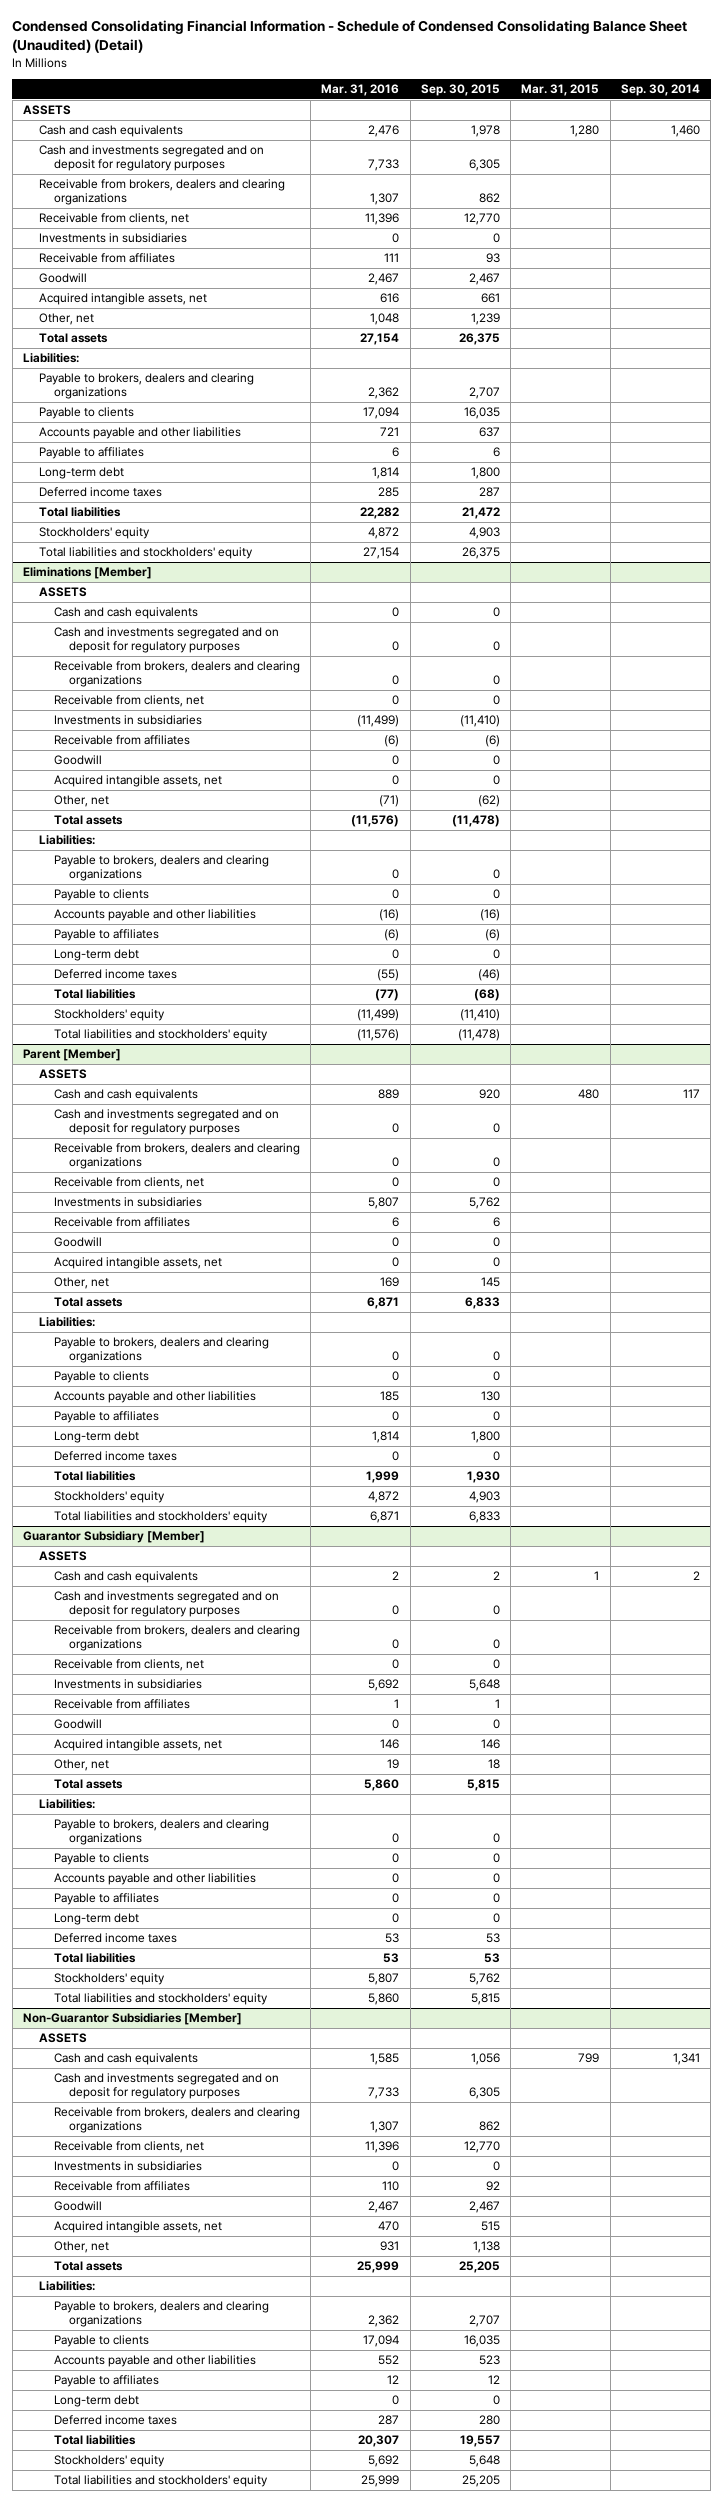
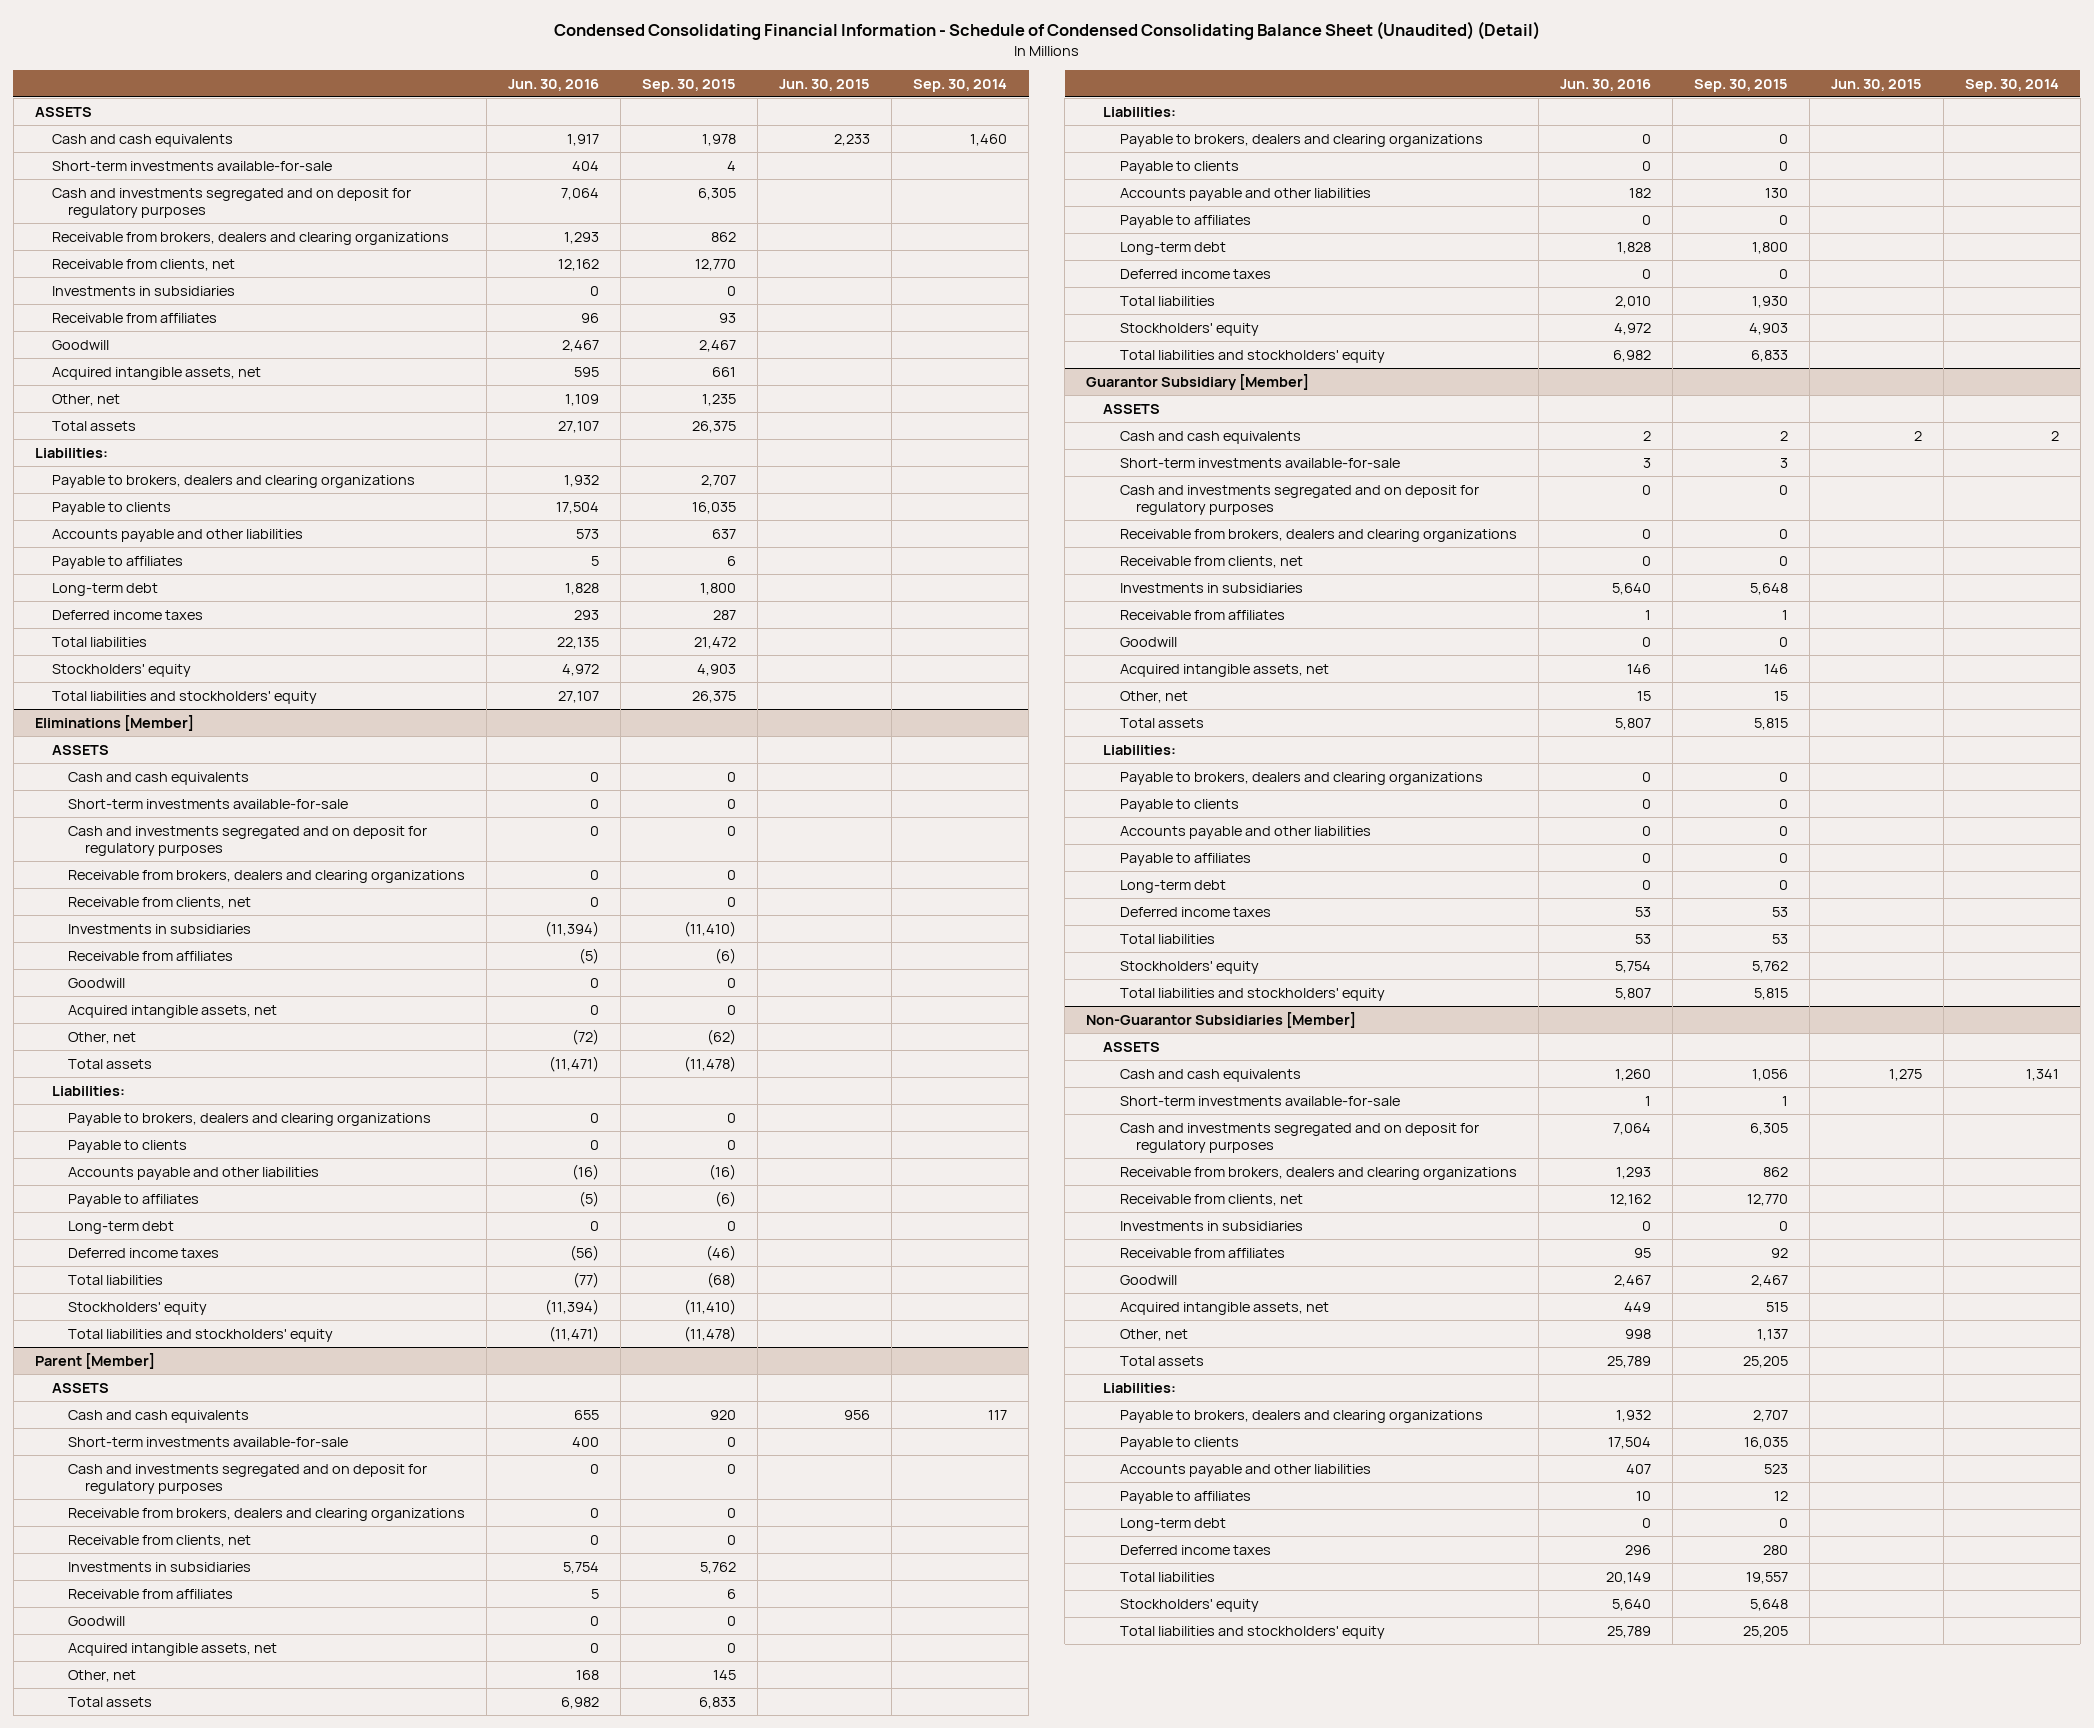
[321,84,400,97] Mar. 31, 2016 -> none
[521,84,600,97] Mar. 31, 2015 -> none
none -> [508,78,600,91] Jun. 30, 2016
none -> [779,78,871,91] Jun. 30, 2015
none -> [51,160,332,171] Short-term investments available-for-sale
[470,313,500,326] 1,239 -> [702,393,737,406] 1,235
none -> [68,798,349,809] Short-term investments available-for-sale
none -> [68,1436,349,1447] Short-term investments available-for-sale
none -> [1119,457,1400,468] Short-term investments available-for-sale
[487,1759,500,1770] 18 -> [1773,690,1788,701] 15
none -> [1119,1095,1400,1106] Short-term investments available-for-sale
[472,2241,500,2254] 1,138 -> [1756,1328,1788,1341] 1,137

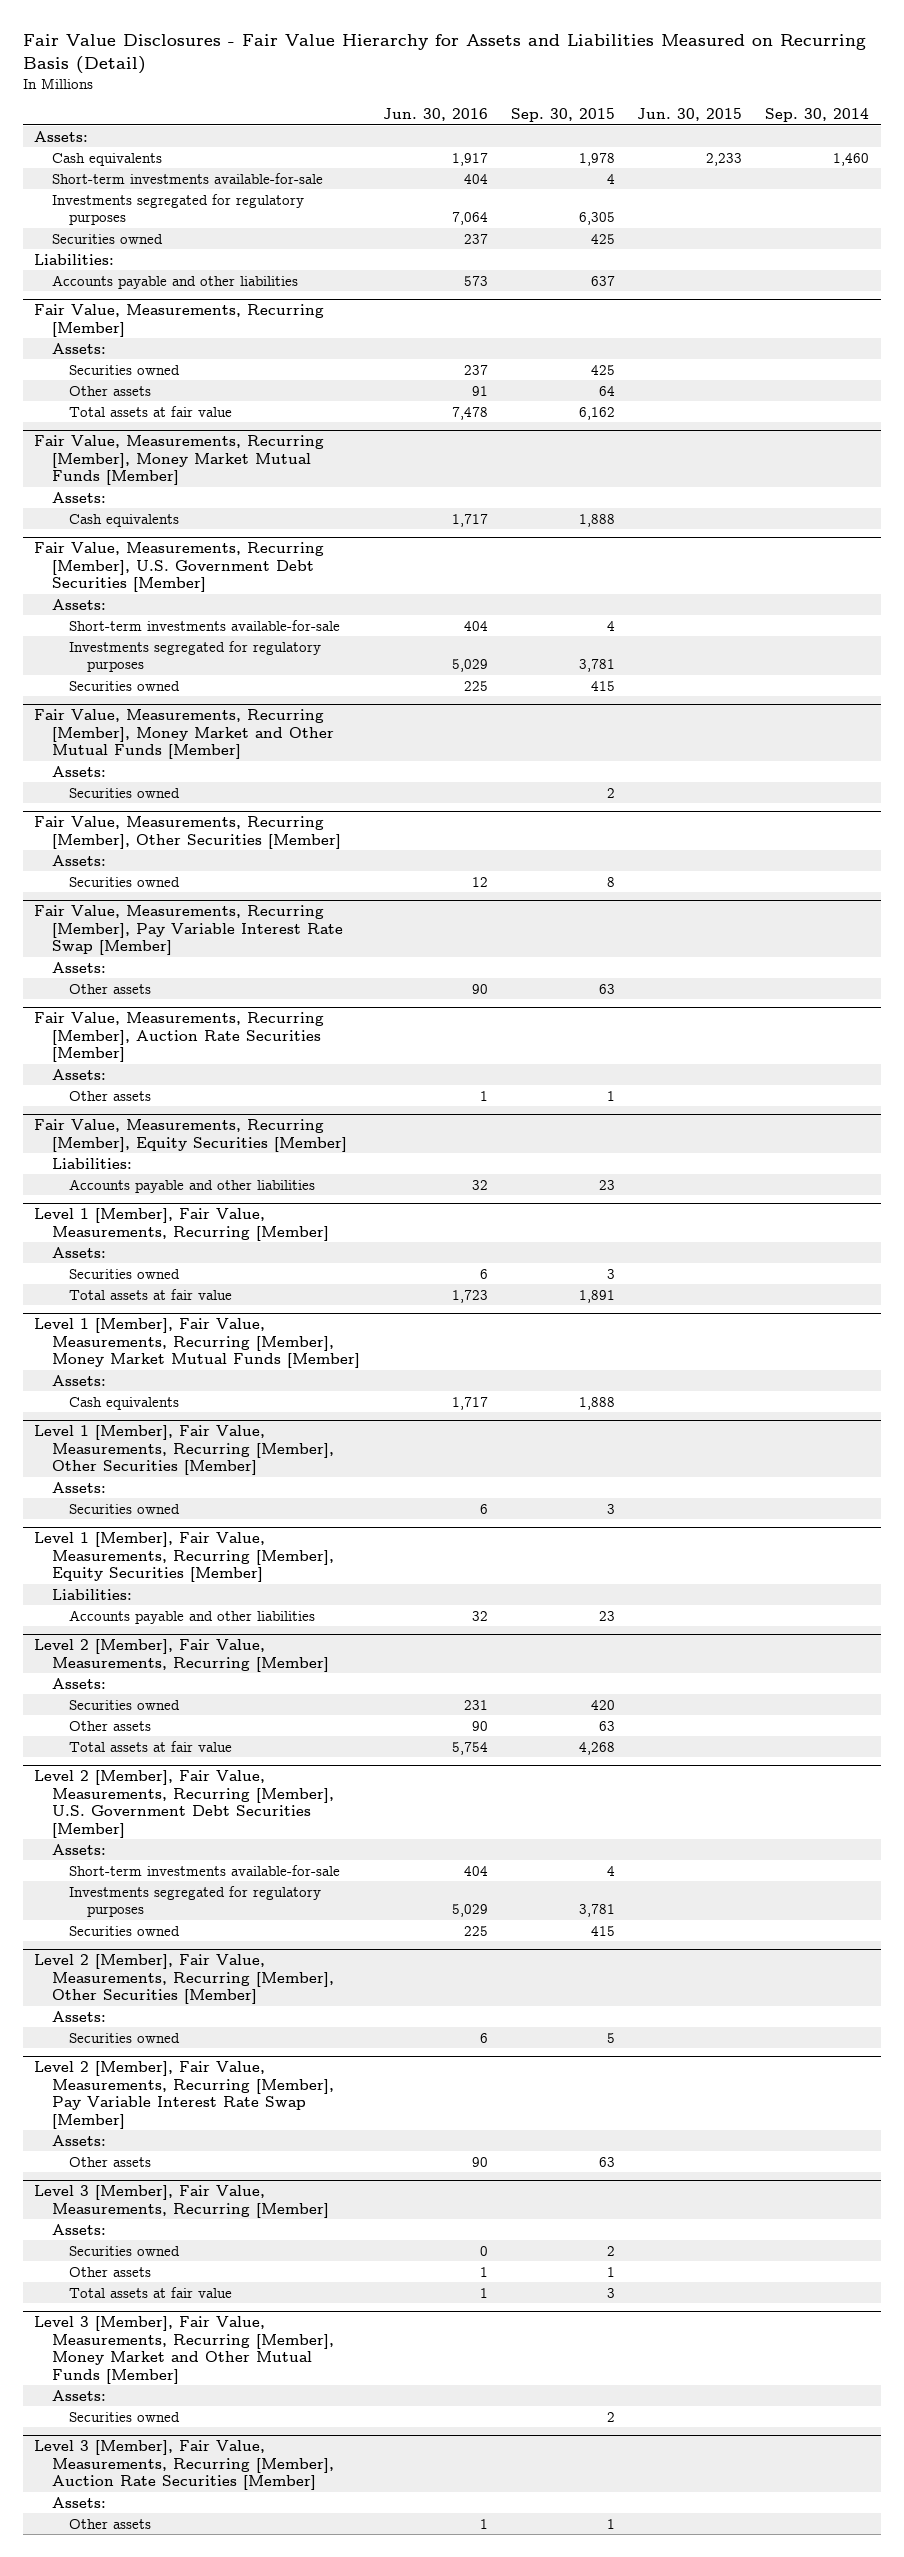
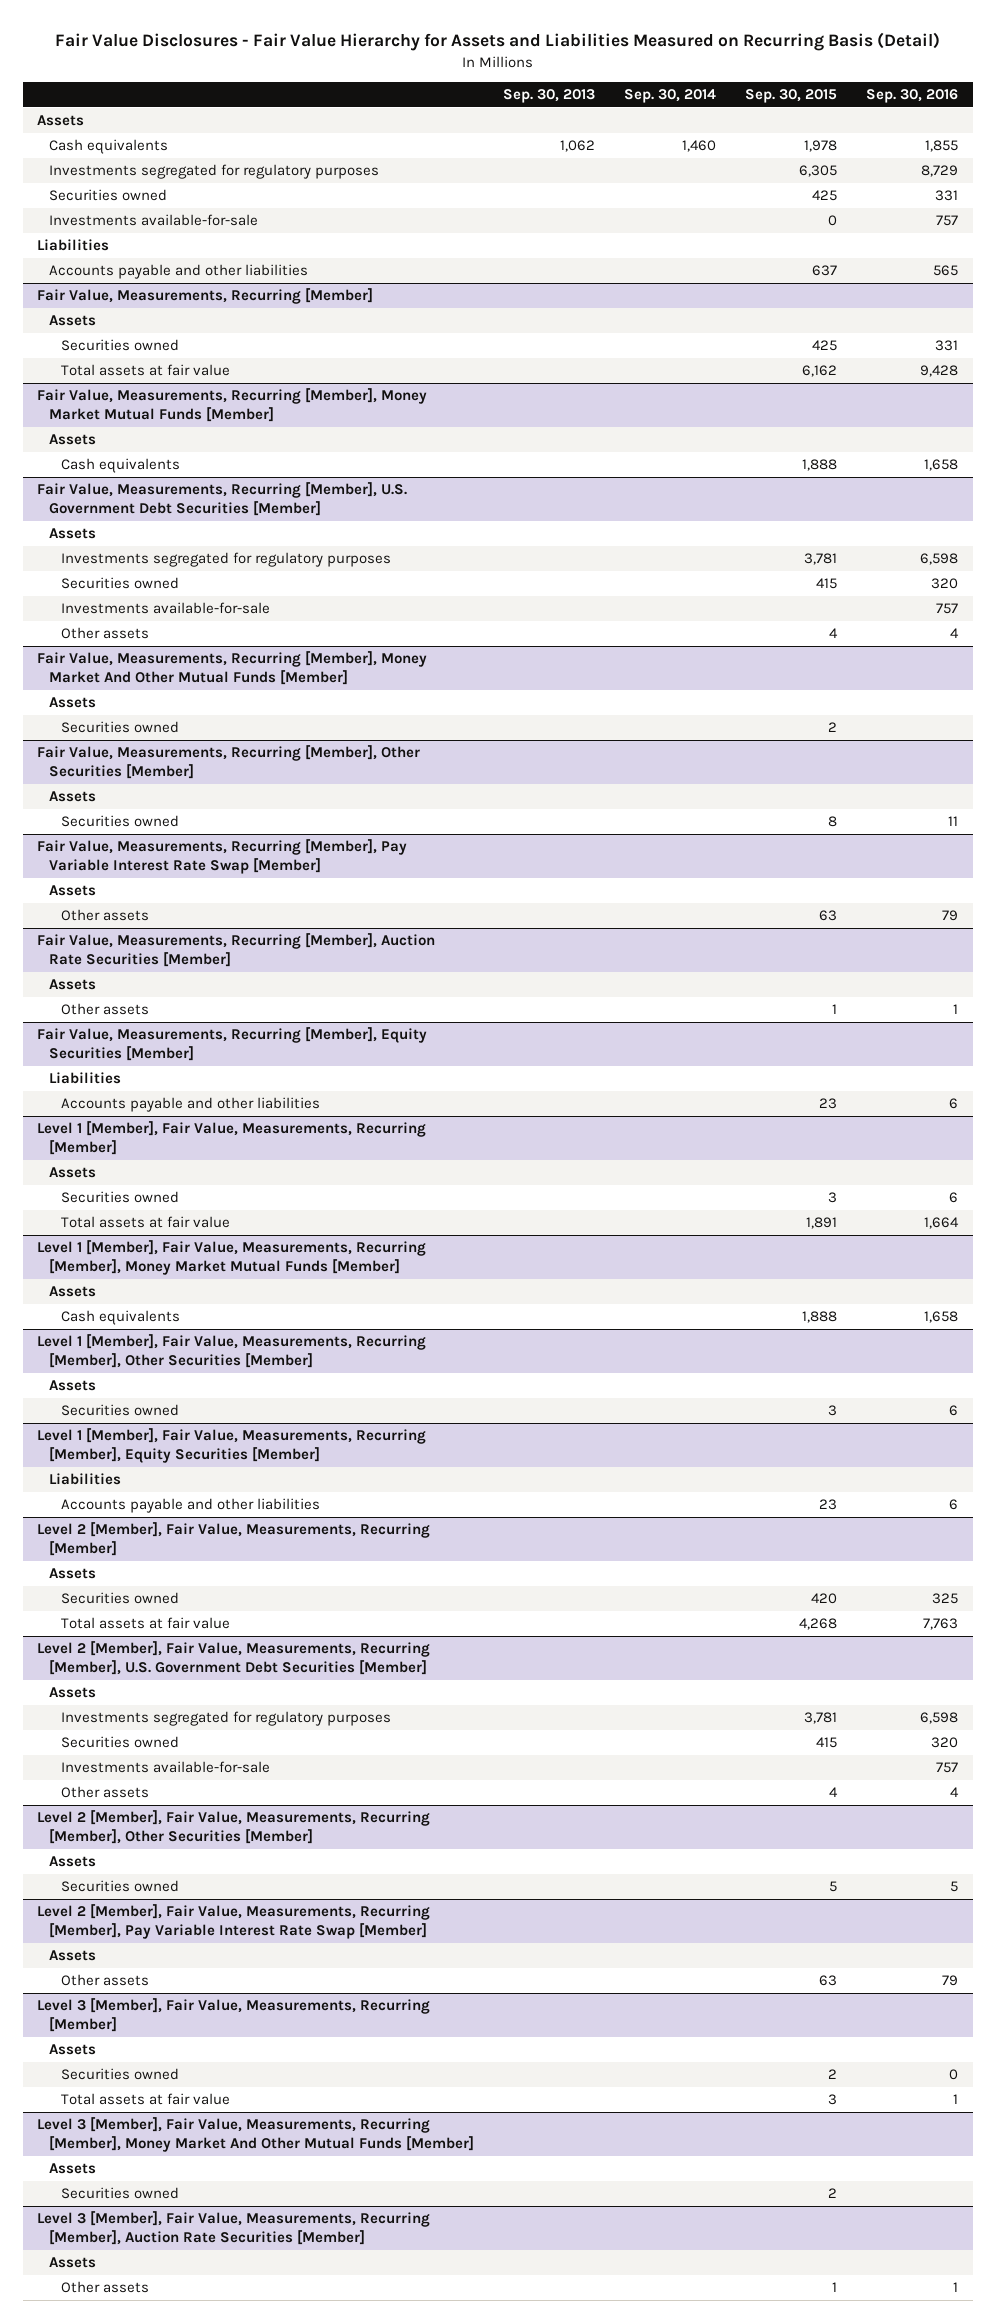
[382,108,488,122] Jun. 30, 2016 -> none
[637,108,743,122] Jun. 30, 2015 -> none
none -> [503,89,596,104] Sep. 30, 2013
none -> [866,89,959,104] Sep. 30, 2016
[34,130,89,142] Assets: -> [37,115,85,127] Assets
[51,172,323,184] Short-term investments available-for-sale -> none
none -> [49,214,259,227] Investments available-for-sale
[34,253,115,265] Liabilities: -> [37,239,110,252] Liabilities
[51,342,106,354] Assets: -> [49,315,97,327] Assets
[69,385,152,396] Other assets -> none
[51,491,106,503] Assets: -> [49,434,97,446] Assets
[69,619,341,631] Short-term investments available-for-sale -> none
[51,598,106,610] Assets: -> [49,528,97,540] Assets
none -> [61,602,271,615] Investments available-for-sale
none -> [61,627,150,640] Other assets
[34,709,334,760] Fair Value, Measurements, Recurring [Member], Money Market and Other Mutual Funds [Member] -> [37,651,428,686] Fair Value, Measurements, Recurring [Member], Money Market And Other Mutual Funds [Member]
[51,765,106,777] Assets: -> [49,697,97,709] Assets
[51,854,106,866] Assets: -> [49,791,97,803] Assets
[51,961,106,973] Assets: -> [49,885,97,897] Assets
[51,1068,106,1080] Assets: -> [49,979,97,991] Assets
[51,1157,132,1169] Liabilities: -> [49,1072,122,1085] Liabilities
[51,1246,106,1258] Assets: -> [49,1167,97,1179] Assets
[51,1374,106,1386] Assets: -> [49,1286,97,1298] Assets
[51,1481,106,1493] Assets: -> [49,1380,97,1392] Assets
[51,1588,132,1600] Liabilities: -> [49,1473,122,1486] Liabilities
[51,1677,106,1689] Assets: -> [49,1568,97,1580] Assets
[69,1720,152,1731] Other assets -> none
[69,1864,341,1876] Short-term investments available-for-sale -> none
[51,1843,106,1855] Assets: -> [49,1687,97,1699] Assets
none -> [61,1761,271,1774] Investments available-for-sale
none -> [61,1786,150,1799] Other assets
[51,2010,106,2022] Assets: -> [49,1856,97,1868] Assets
[51,2134,106,2146] Assets: -> [49,1950,97,1962] Assets
[51,2223,106,2235] Assets: -> [49,2044,97,2056] Assets
[69,2266,152,2277] Other assets -> none
[34,2316,334,2384] Level 3 [Member], Fair Value, Measurements, Recurring [Member], Money Market and Other Mutual Funds [Member] -> [37,2117,475,2153] Level 3 [Member], Fair Value, Measurements, Recurring [Member], Money Market And Other Mutual Funds [Member]
[51,2389,106,2401] Assets: -> [49,2163,97,2175] Assets
[51,2496,106,2508] Assets: -> [49,2257,97,2269] Assets

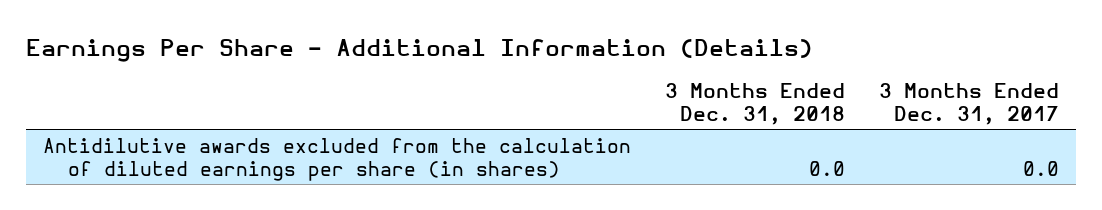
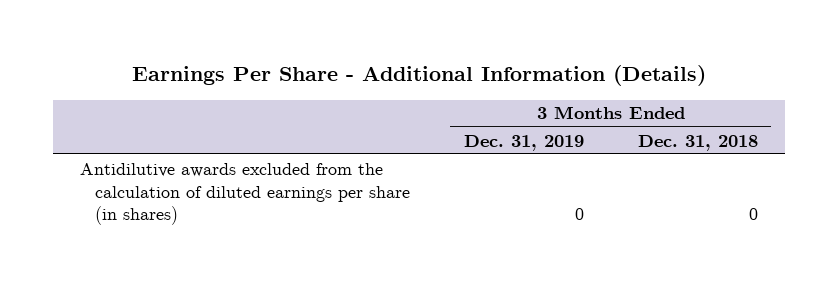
[878,82,1059,126] 3 Months Ended Dec. 31, 2017 -> none
none -> [463,134,584,151] Dec. 31, 2019
[808,161,845,177] 0.0 -> [748,208,758,221] 0

